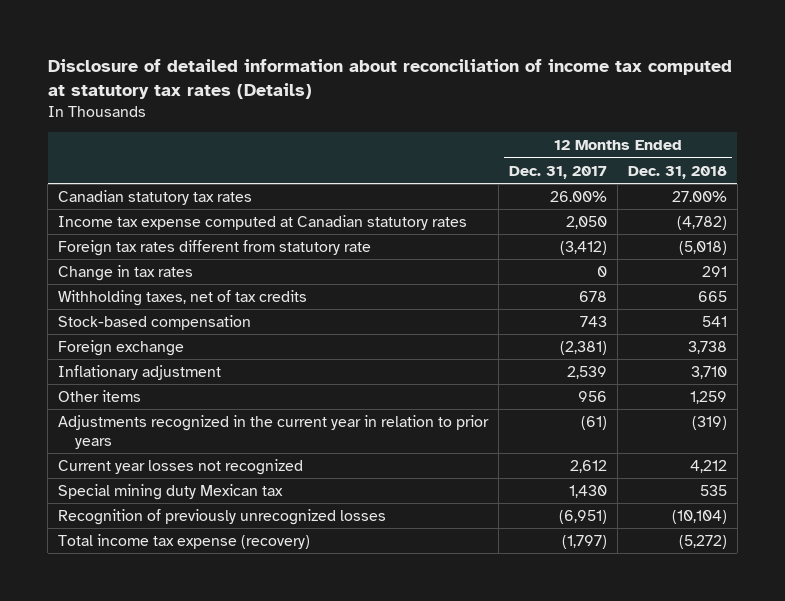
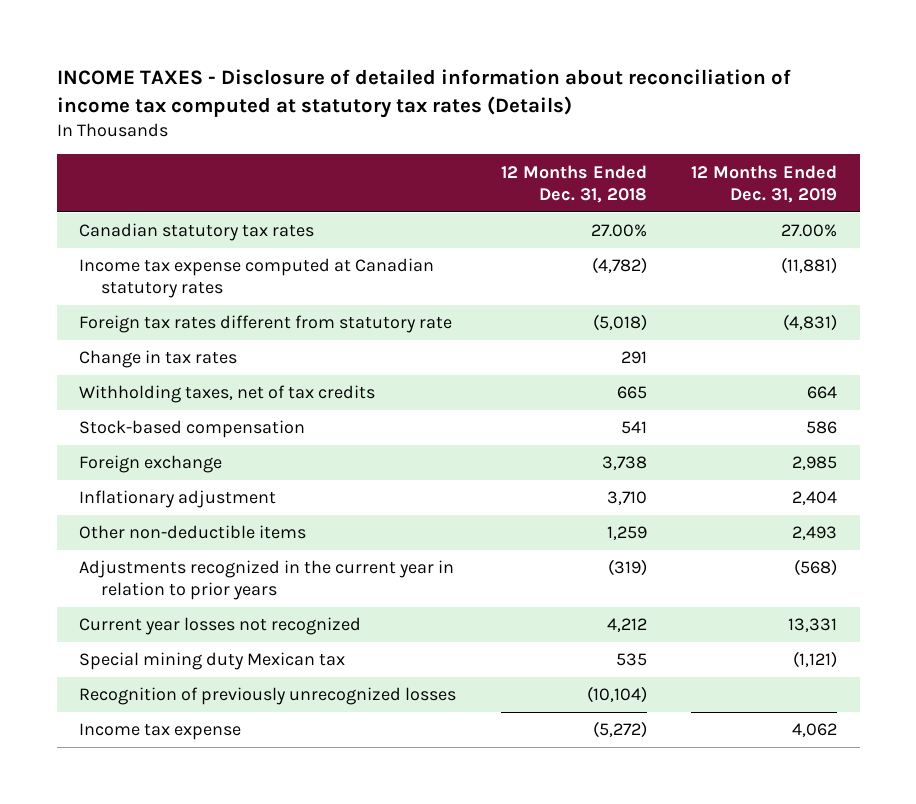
[47,58,732,100] Disclosure of detailed information about reconciliation of income tax computed at statutory tax rates (Details) -> [56,69,791,119] INCOME TAXES - Disclosure of detailed information about reconciliation of income tax computed at statutory tax rates (Details)
[509,165,608,179] Dec. 31, 2017 -> none
none -> [691,164,838,203] 12 Months Ended Dec. 31, 2019
[58,389,142,402] Other items -> [78,525,306,540] Other non-deductible items
[58,533,311,549] Total income tax expense (recovery) -> [78,723,241,741] Income tax expense

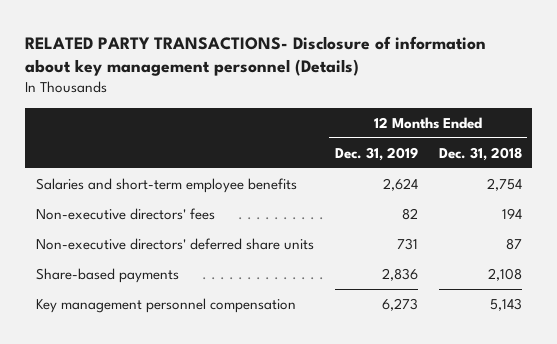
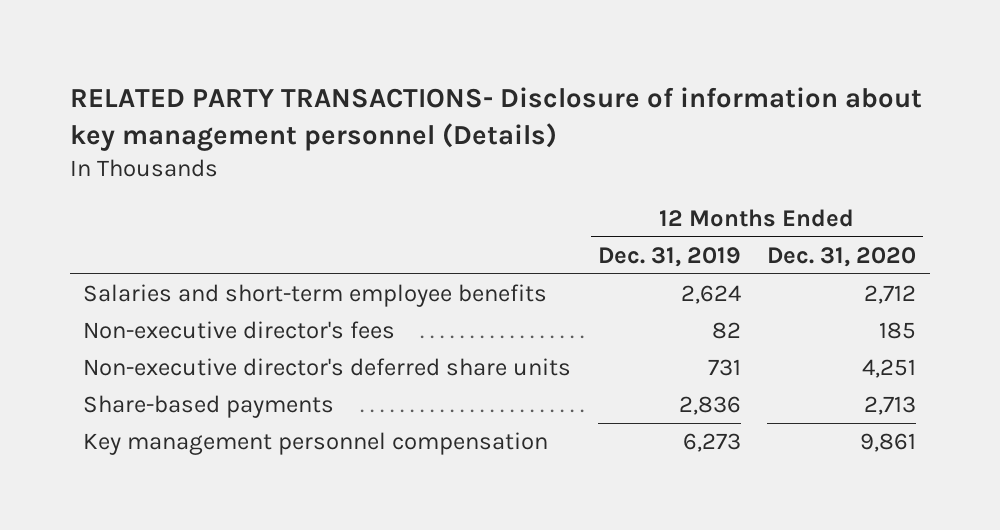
[438,146,522,161] Dec. 31, 2018 -> none
none -> [767,246,917,267] Dec. 31, 2020
[35,207,215,220] Non-executive directors' fees -> [83,321,396,340] Non-executive director's fees
[35,237,314,250] Non-executive directors' deferred share units -> [83,358,572,377] Non-executive director's deferred share units

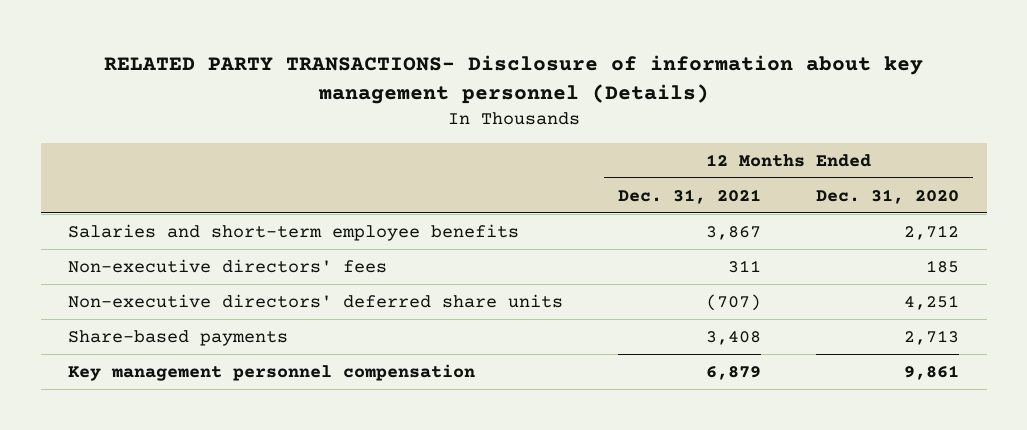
[597,246,741,267] Dec. 31, 2019 -> none
none -> [618,188,762,204] Dec. 31, 2021
[83,321,396,340] Non-executive director's fees -> [68,258,388,273] Non-executive directors' fees
[83,358,572,377] Non-executive director's deferred share units -> [68,293,564,308] Non-executive directors' deferred share units

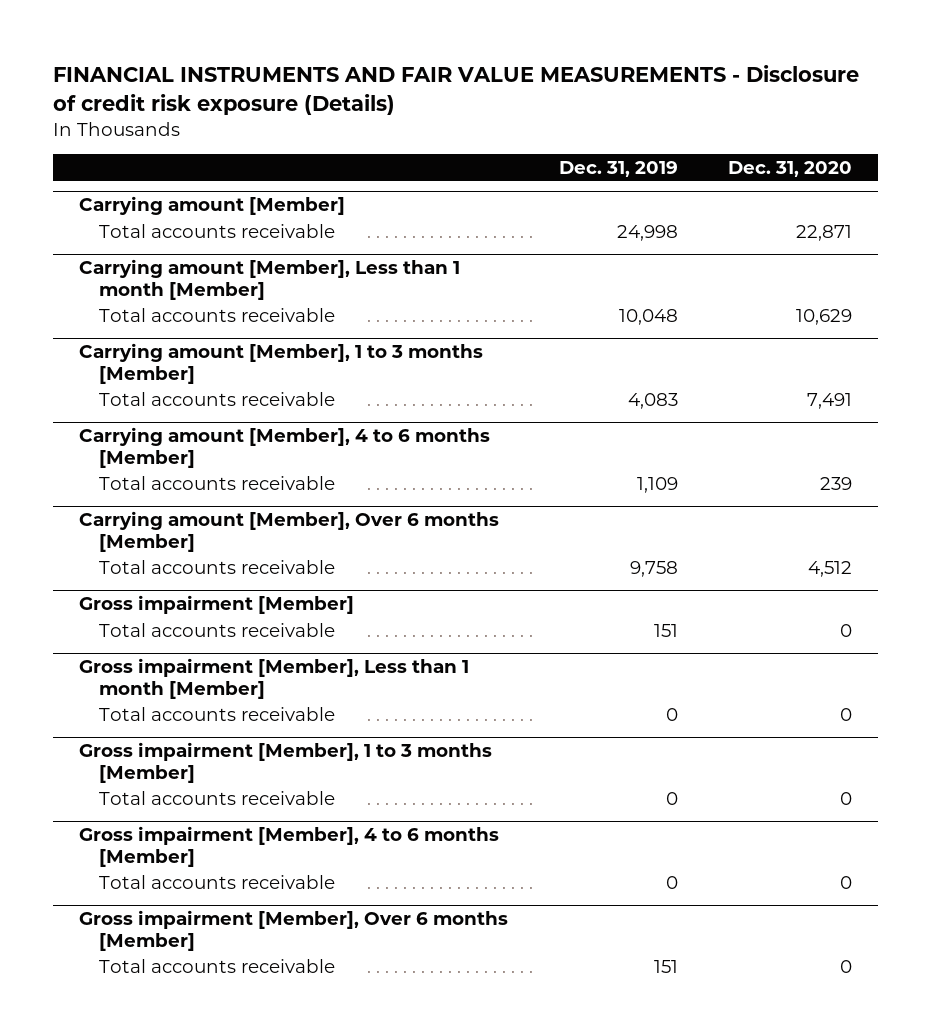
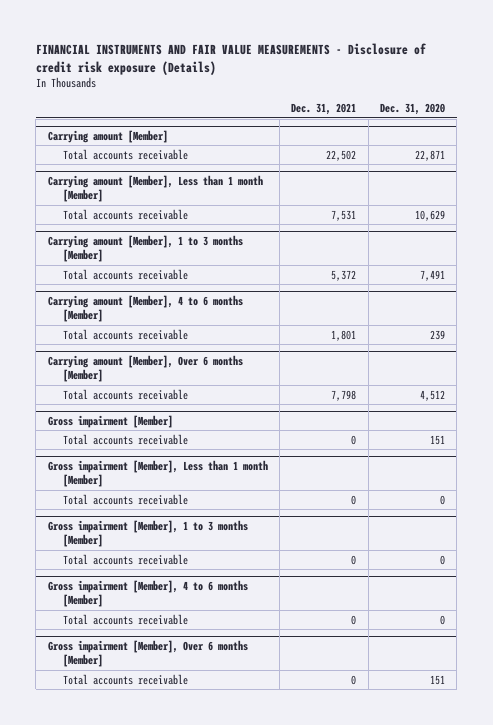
[558,160,678,177] Dec. 31, 2019 -> none
none -> [291,103,357,116] Dec. 31, 2021
[840,623,853,637] 0 -> [429,434,445,445] 151
[840,959,853,973] 0 -> [429,674,445,685] 151

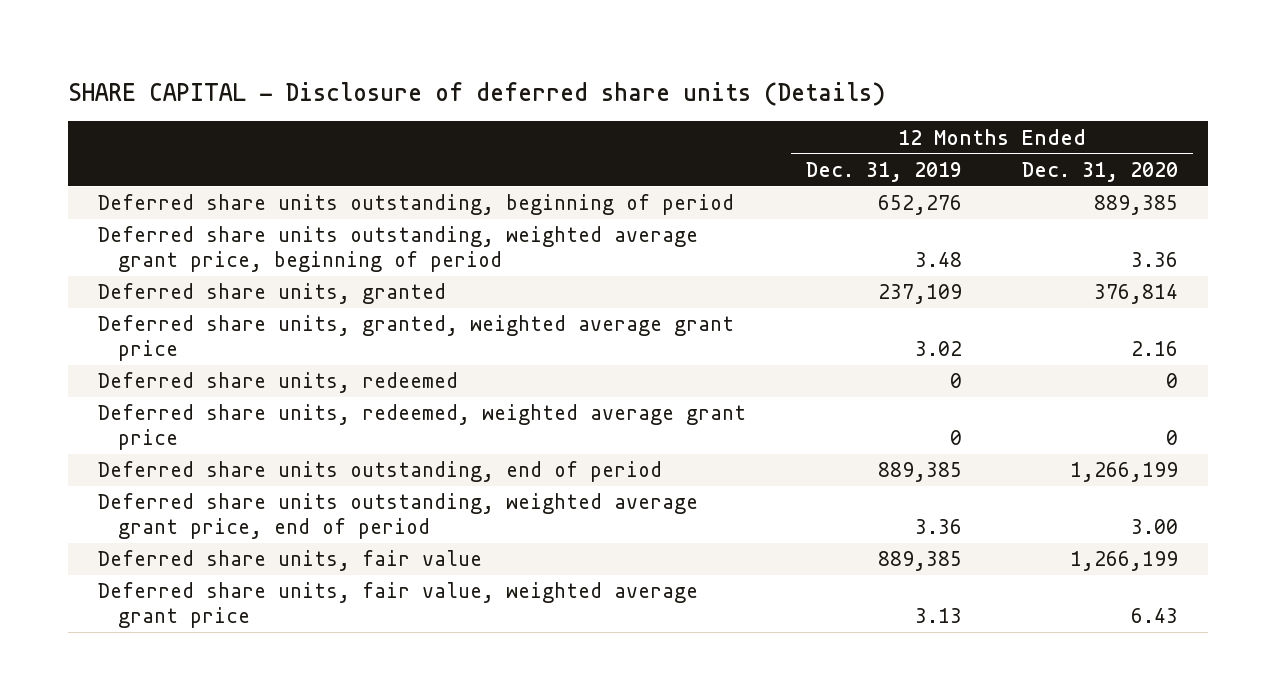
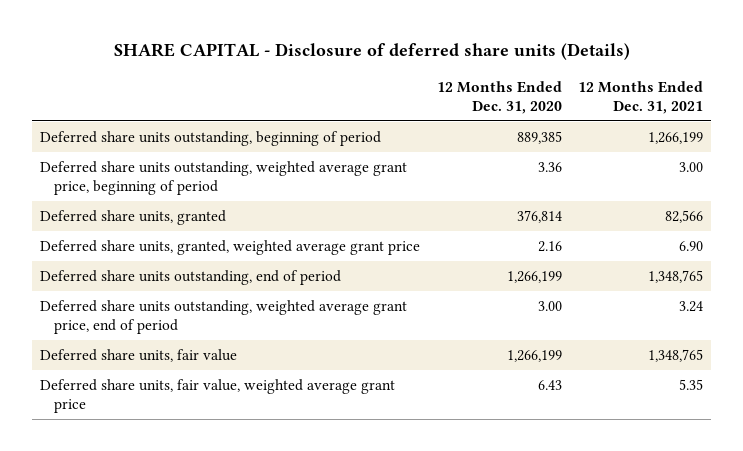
[806,161,963,182] Dec. 31, 2019 -> none
none -> [578,81,704,115] 12 Months Ended Dec. 31, 2021
[98,372,459,394] Deferred share units, redeemed -> none
[98,404,747,450] Deferred share units, redeemed, weighted average grant price -> none

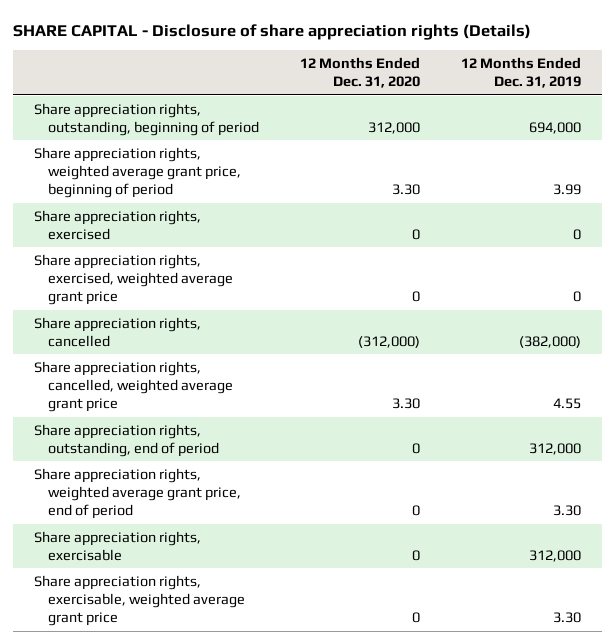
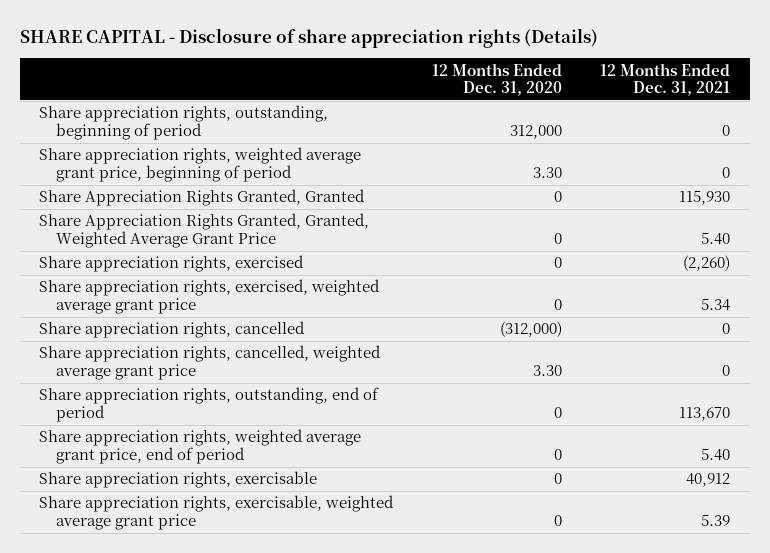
[461,56,582,89] 12 Months Ended Dec. 31, 2019 -> none
none -> [600,62,731,97] 12 Months Ended Dec. 31, 2021
none -> [39,189,366,207] Share Appreciation Rights Granted, Granted
none -> [39,213,370,249] Share Appreciation Rights Granted, Granted, Weighted Average Grant Price

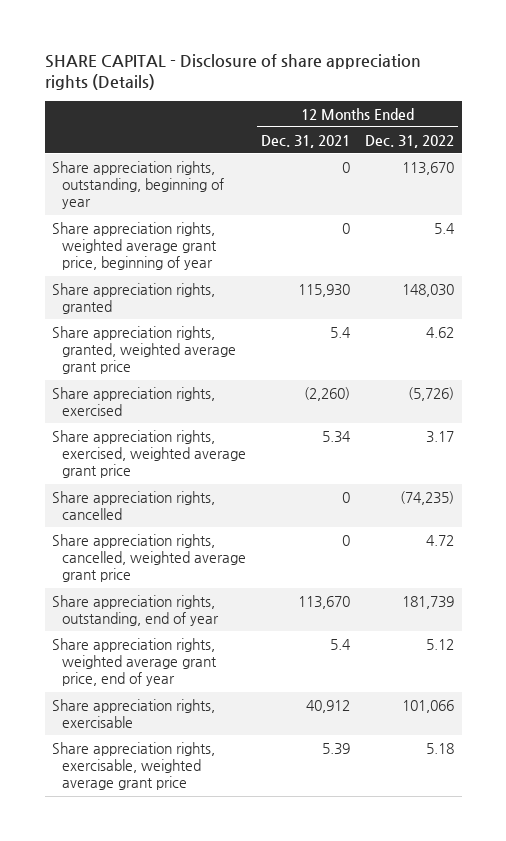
[431,62,562,97] 12 Months Ended Dec. 31, 2020 -> none
none -> [365,134,455,148] Dec. 31, 2022
[39,105,329,141] Share appreciation rights, outstanding, beginning of period -> [52,160,224,210] Share appreciation rights, outstanding, beginning of year
[39,147,362,183] Share appreciation rights, weighted average grant price, beginning of period -> [52,221,217,271] Share appreciation rights, weighted average grant price, beginning of year
[39,189,366,207] Share Appreciation Rights Granted, Granted -> [52,282,216,315] Share appreciation rights, granted
[39,213,370,249] Share Appreciation Rights Granted, Granted, Weighted Average Grant Price -> [52,325,236,375] Share appreciation rights, granted, weighted average grant price
[701,232,731,246] 5.40 -> [330,326,352,338] 5.4
[39,387,380,423] Share appreciation rights, outstanding, end of period -> [52,594,219,627] Share appreciation rights, outstanding, end of year
[39,429,362,465] Share appreciation rights, weighted average grant price, end of period -> [52,637,217,687] Share appreciation rights, weighted average grant price, end of year
[701,448,731,462] 5.40 -> [330,638,352,650] 5.4

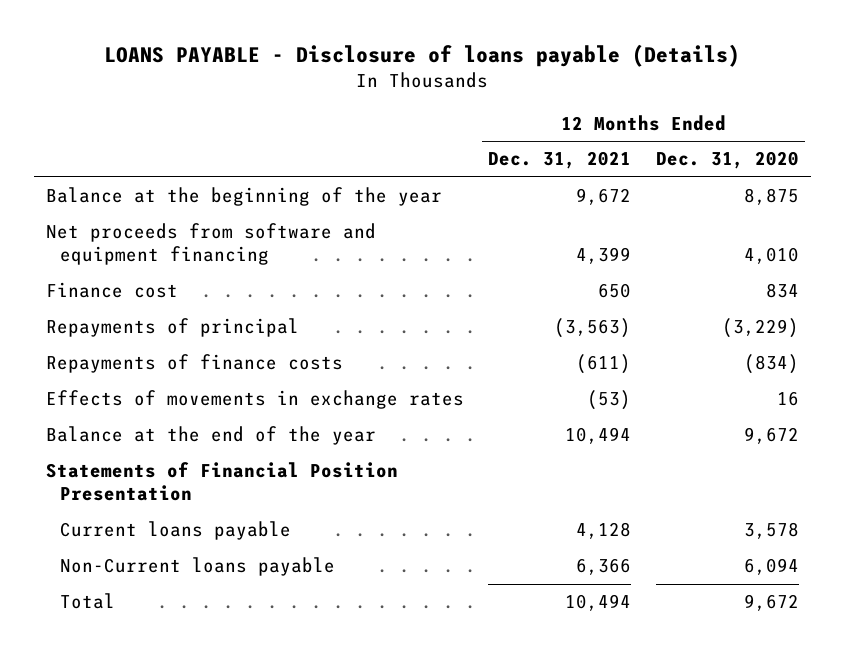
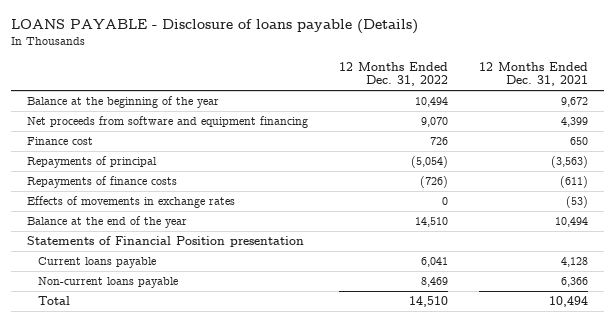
[655,151,799,170] Dec. 31, 2020 -> none
none -> [338,61,448,87] 12 Months Ended Dec. 31, 2022
[46,462,399,502] Statements of Financial Position Presentation -> [26,235,304,247] Statements of Financial Position presentation
[59,557,335,577] Non-Current loans payable -> [38,276,179,288] Non-current loans payable

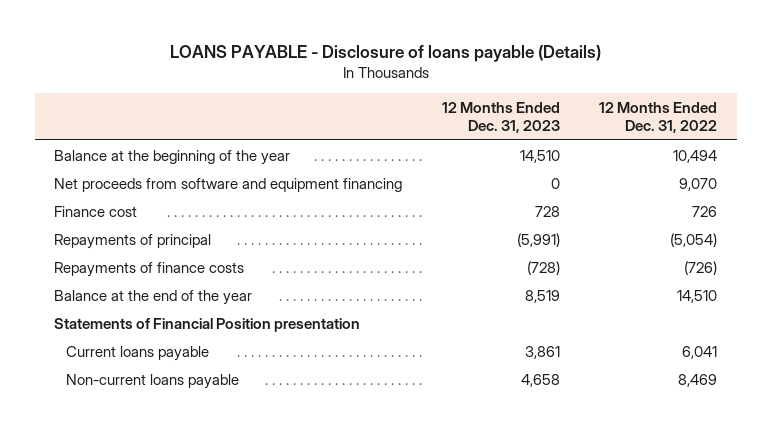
[479,61,589,87] 12 Months Ended Dec. 31, 2021 -> none
none -> [441,101,560,133] 12 Months Ended Dec. 31, 2023
[26,195,235,208] Effects of movements in exchange rates -> none
[38,295,71,305] Total -> none

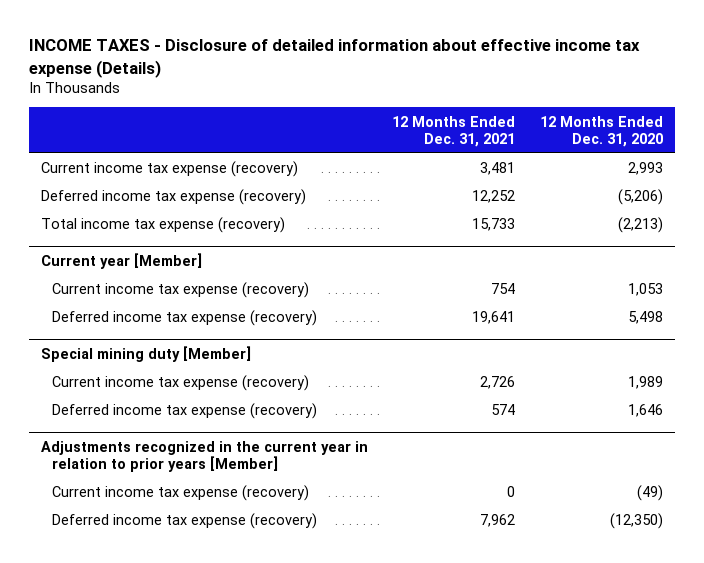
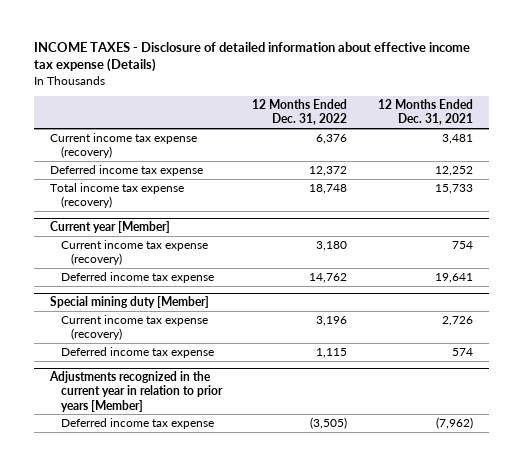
[539,115,663,147] 12 Months Ended Dec. 31, 2020 -> none
none -> [252,99,348,126] 12 Months Ended Dec. 31, 2022
[41,189,307,206] Deferred income tax expense (recovery) -> [49,164,203,176] Deferred income tax expense
[52,310,318,327] Deferred income tax expense (recovery) -> [60,271,214,283] Deferred income tax expense
[52,403,318,420] Deferred income tax expense (recovery) -> [60,346,214,358] Deferred income tax expense
[52,485,310,502] Current income tax expense (recovery) -> none
[52,513,318,530] Deferred income tax expense (recovery) -> [60,417,214,429] Deferred income tax expense
[480,514,516,528] 7,962 -> [436,416,474,429] (7,962)

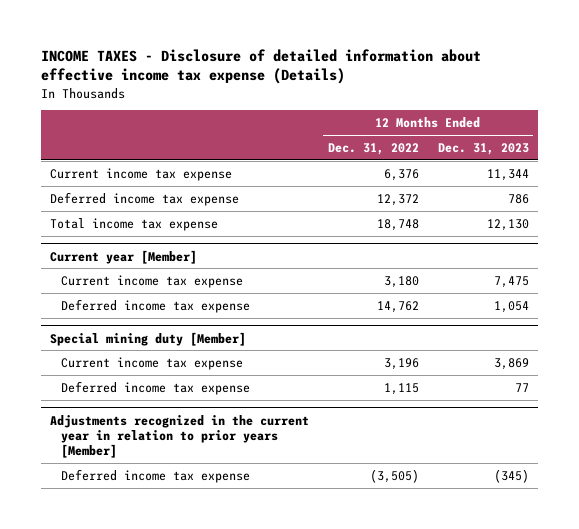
[378,99,474,126] 12 Months Ended Dec. 31, 2021 -> none
none -> [437,143,529,156] Dec. 31, 2023
[49,132,197,159] Current income tax expense (recovery) -> [50,167,233,181] Current income tax expense
[49,182,184,209] Total income tax expense (recovery) -> [50,217,219,231] Total income tax expense
[60,239,208,266] Current income tax expense (recovery) -> [60,274,243,288] Current income tax expense
[60,314,208,341] Current income tax expense (recovery) -> [60,356,243,370] Current income tax expense

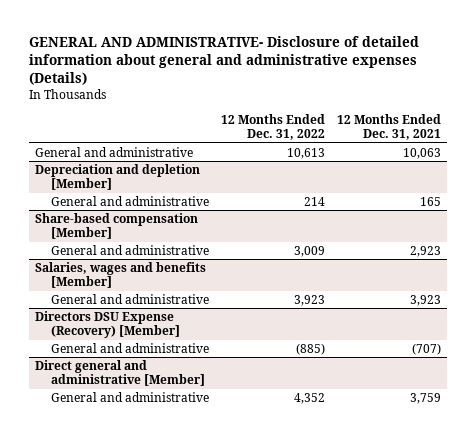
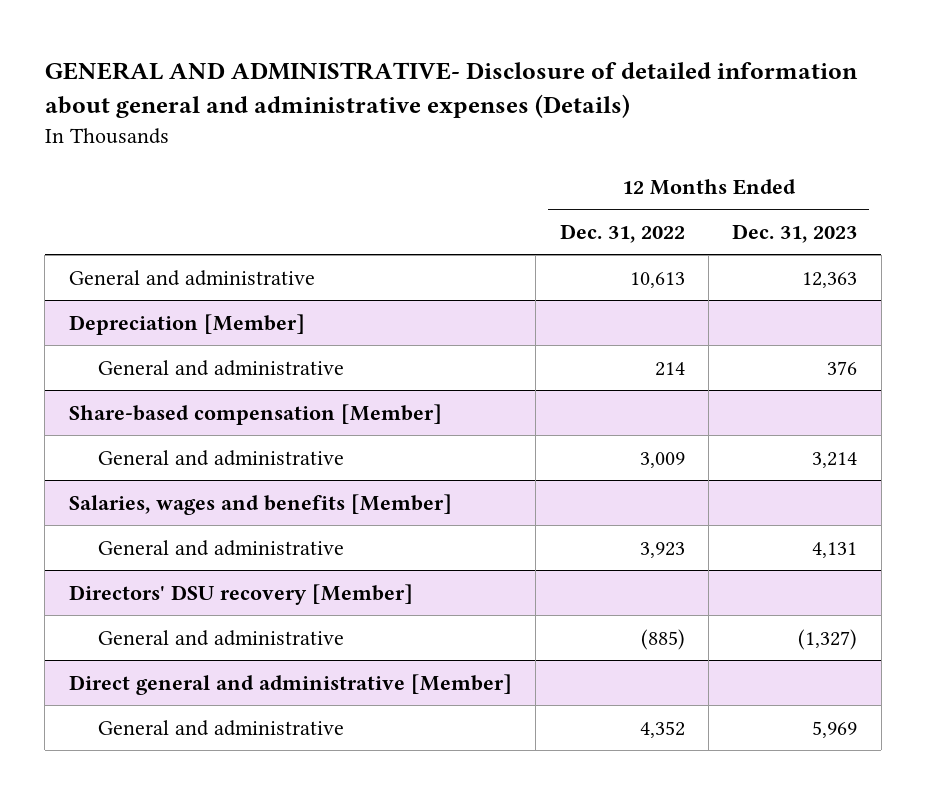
[336,114,441,141] 12 Months Ended Dec. 31, 2021 -> none
none -> [732,224,858,244] Dec. 31, 2023
[34,163,200,191] Depreciation and depletion [Member] -> [68,313,305,335] Depreciation [Member]
[34,310,180,339] Directors DSU Expense (Recovery) [Member] -> [68,583,413,605] Directors' DSU recovery [Member]

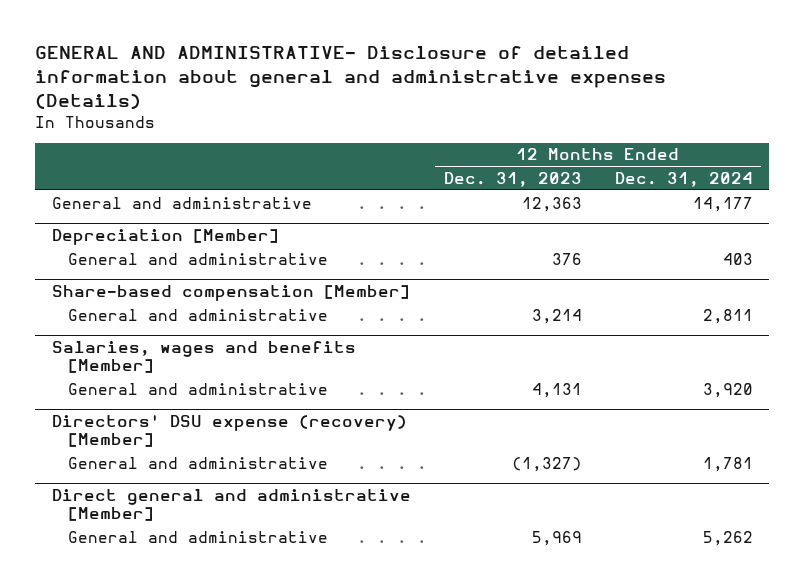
[559,224,685,244] Dec. 31, 2022 -> none
none -> [614,171,753,187] Dec. 31, 2024
[68,583,413,605] Directors' DSU recovery [Member] -> [51,414,407,447] Directors' DSU expense (recovery) [Member]

